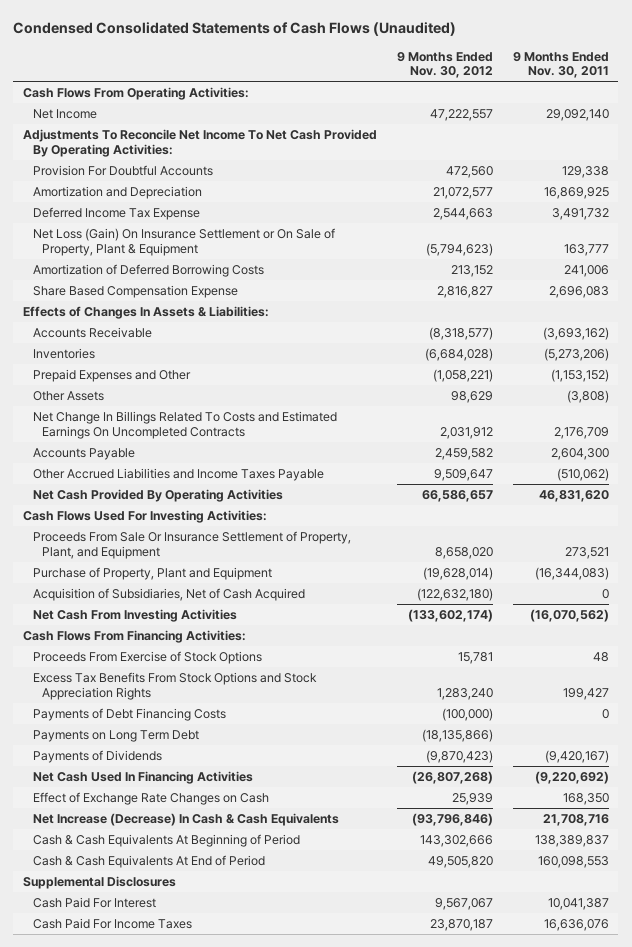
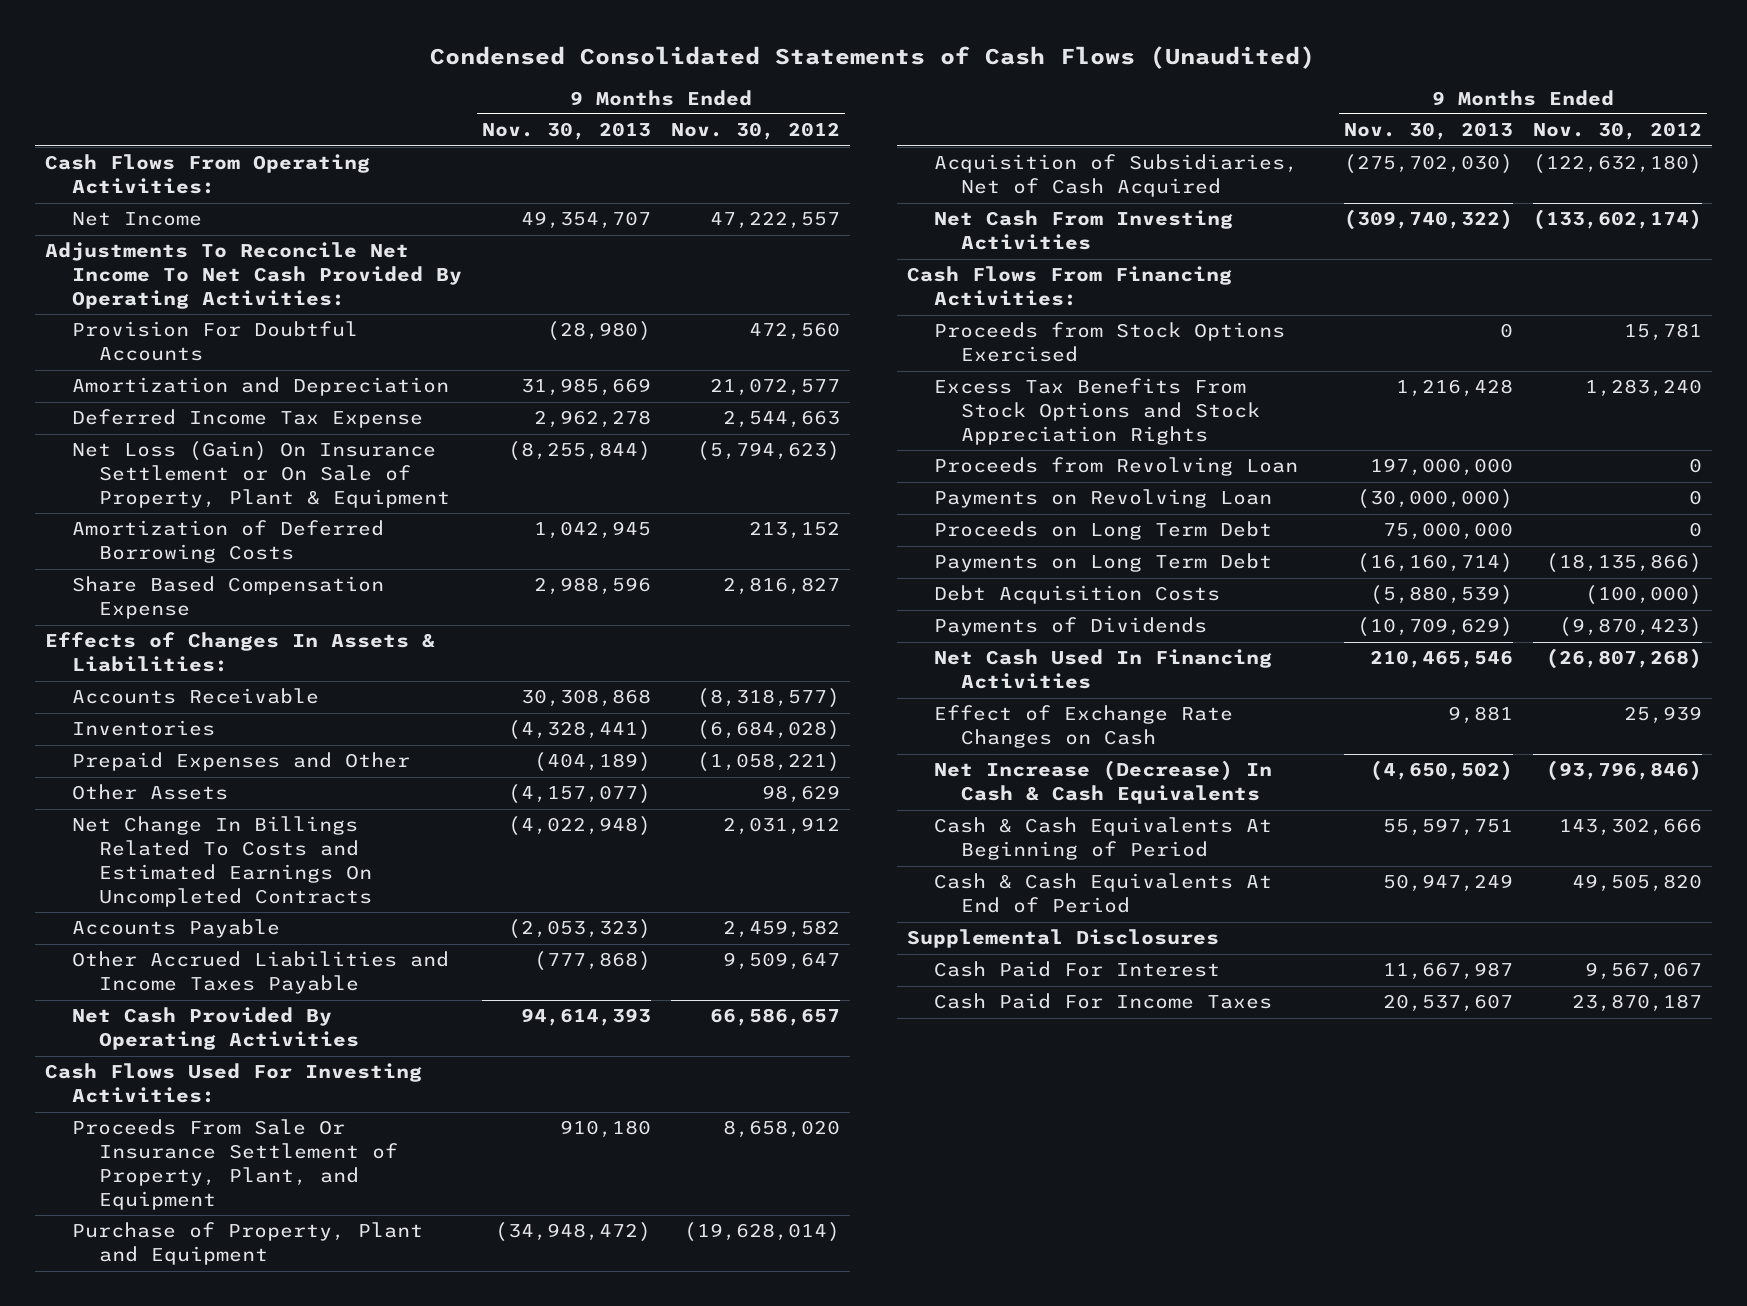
[512,51,609,79] 9 Months Ended Nov. 30, 2011 -> none
none -> [482,122,652,141] Nov. 30, 2013
[32,651,262,665] Proceeds From Exercise of Stock Options -> [933,322,1285,363] Proceeds from Stock Options Exercised
[32,708,226,722] Payments of Debt Financing Costs -> none
none -> [933,457,1298,477] Proceeds from Revolving Loan
none -> [933,489,1272,509] Payments on Revolving Loan
none -> [933,521,1272,541] Proceeds on Long Term Debt
none -> [933,585,1220,605] Debt Acquisition Costs

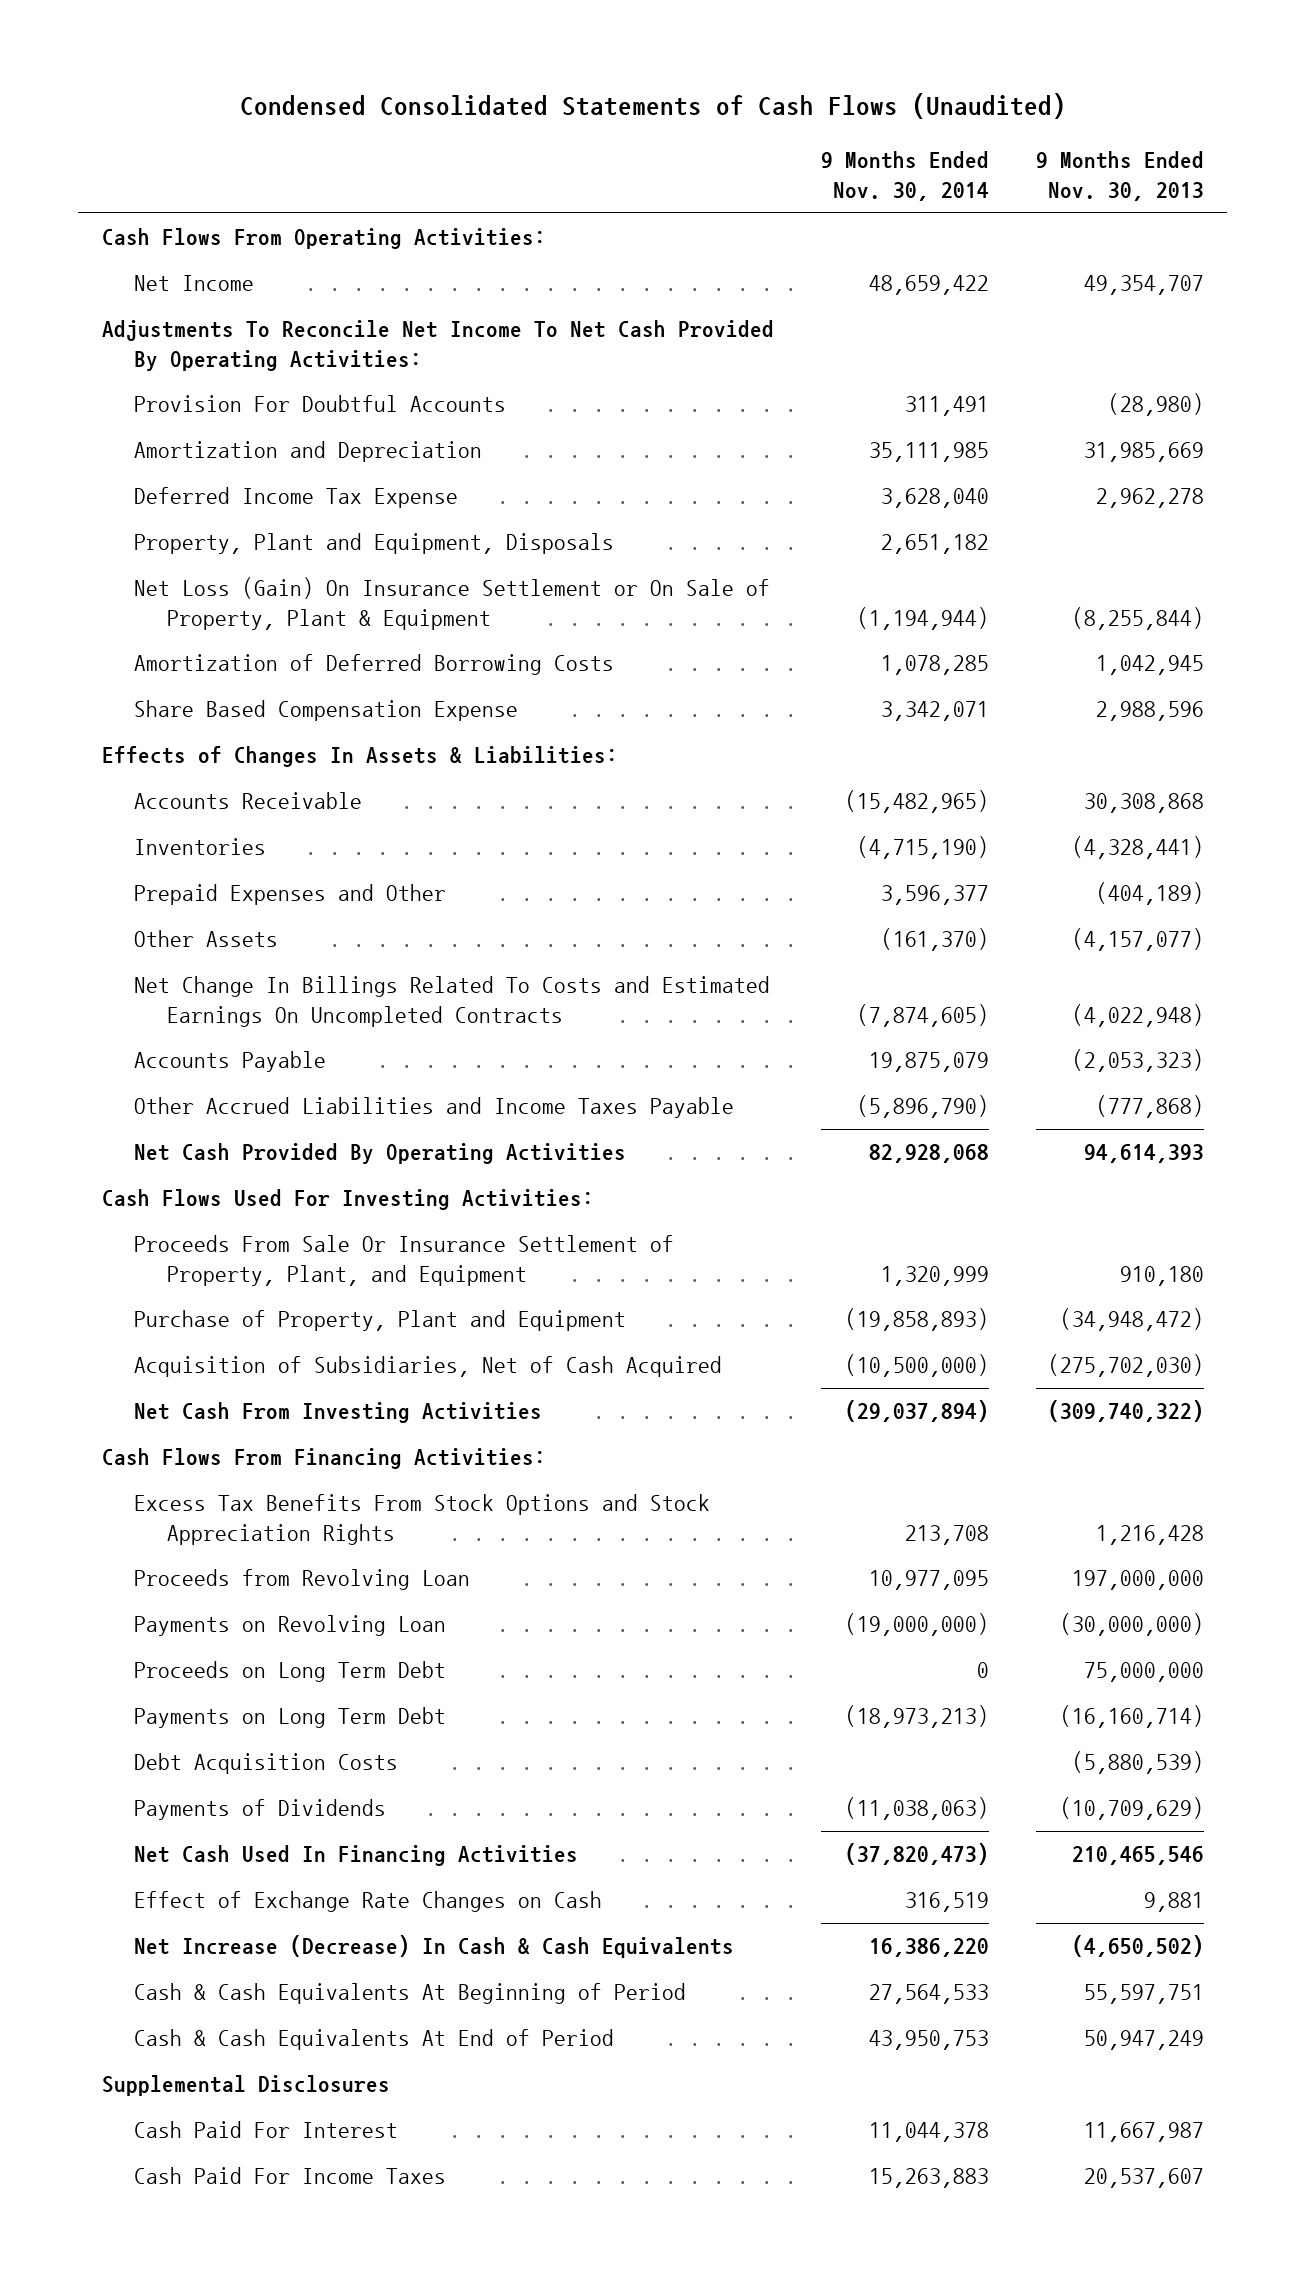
[671,122,841,141] Nov. 30, 2012 -> none
none -> [820,151,989,201] 9 Months Ended Nov. 30, 2014
none -> [134,533,615,555] Property, Plant and Equipment, Disposals
[933,322,1285,363] Proceeds from Stock Options Exercised -> none

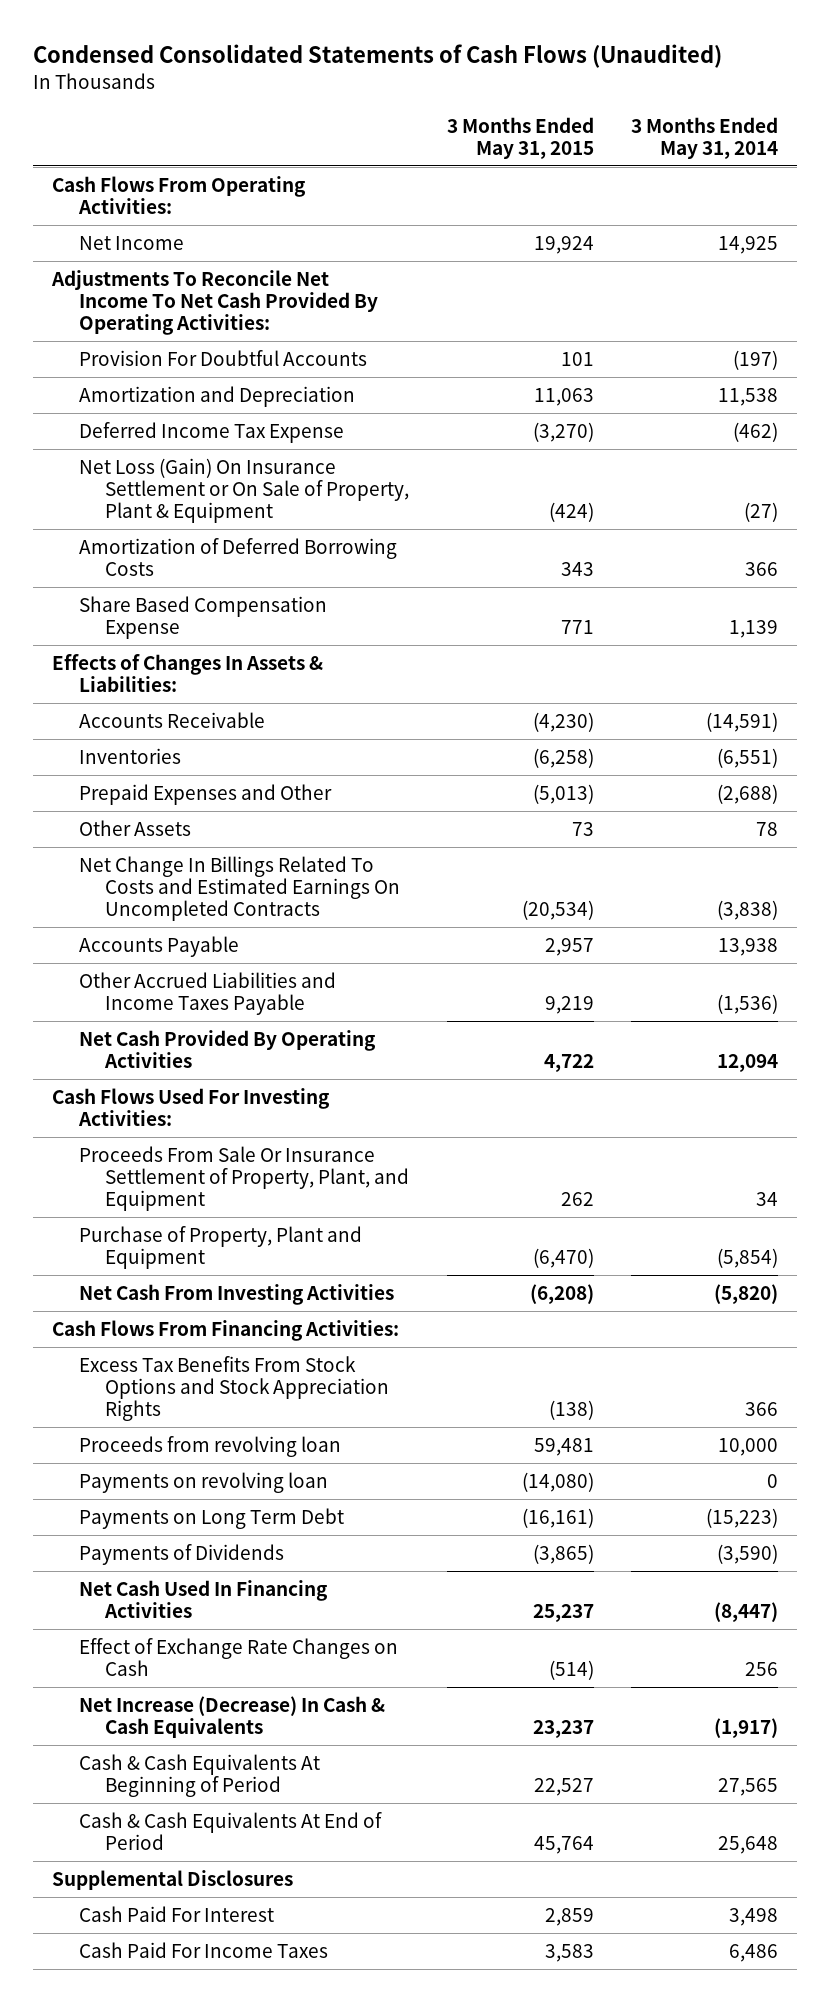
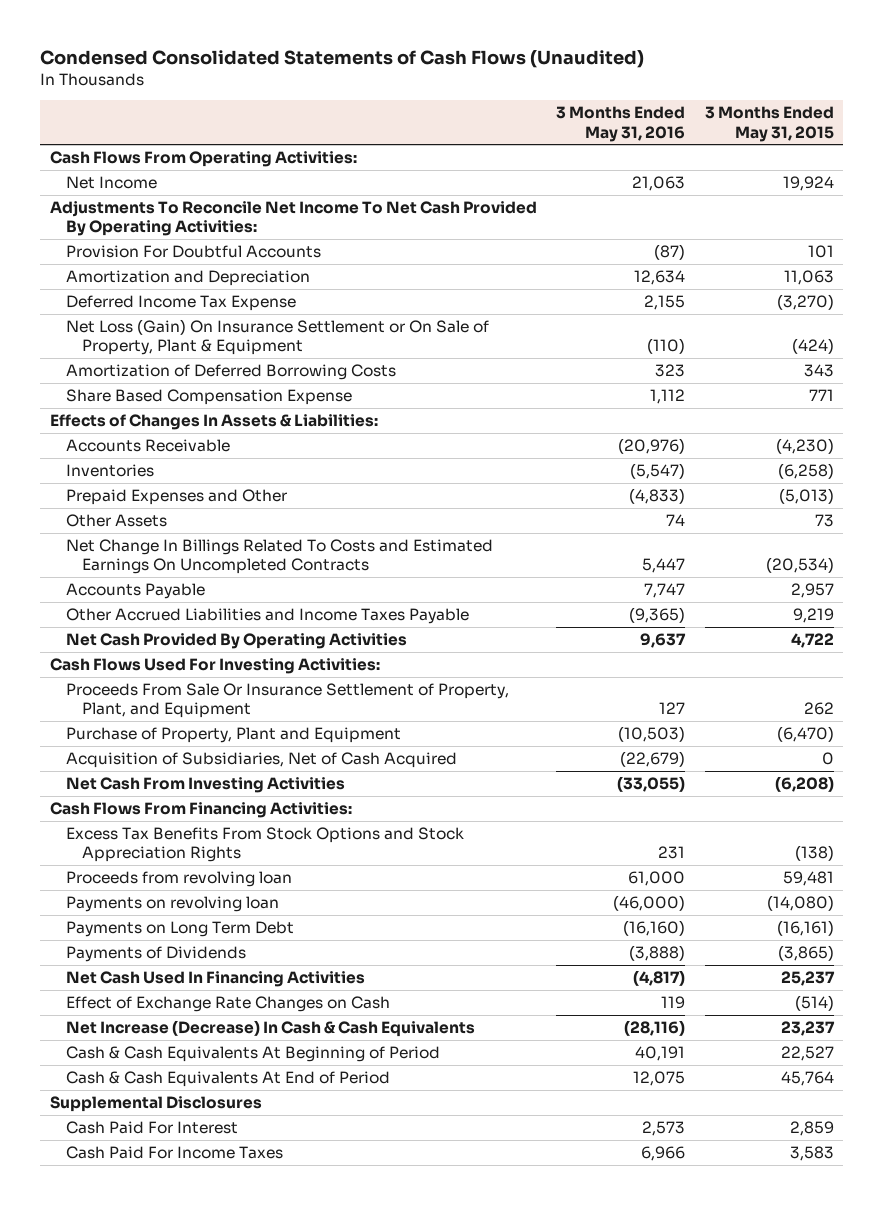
[631,116,779,159] 3 Months Ended May 31, 2014 -> none
none -> [556,106,686,142] 3 Months Ended May 31, 2016
none -> [65,751,457,768] Acquisition of Subsidiaries, Net of Cash Acquired

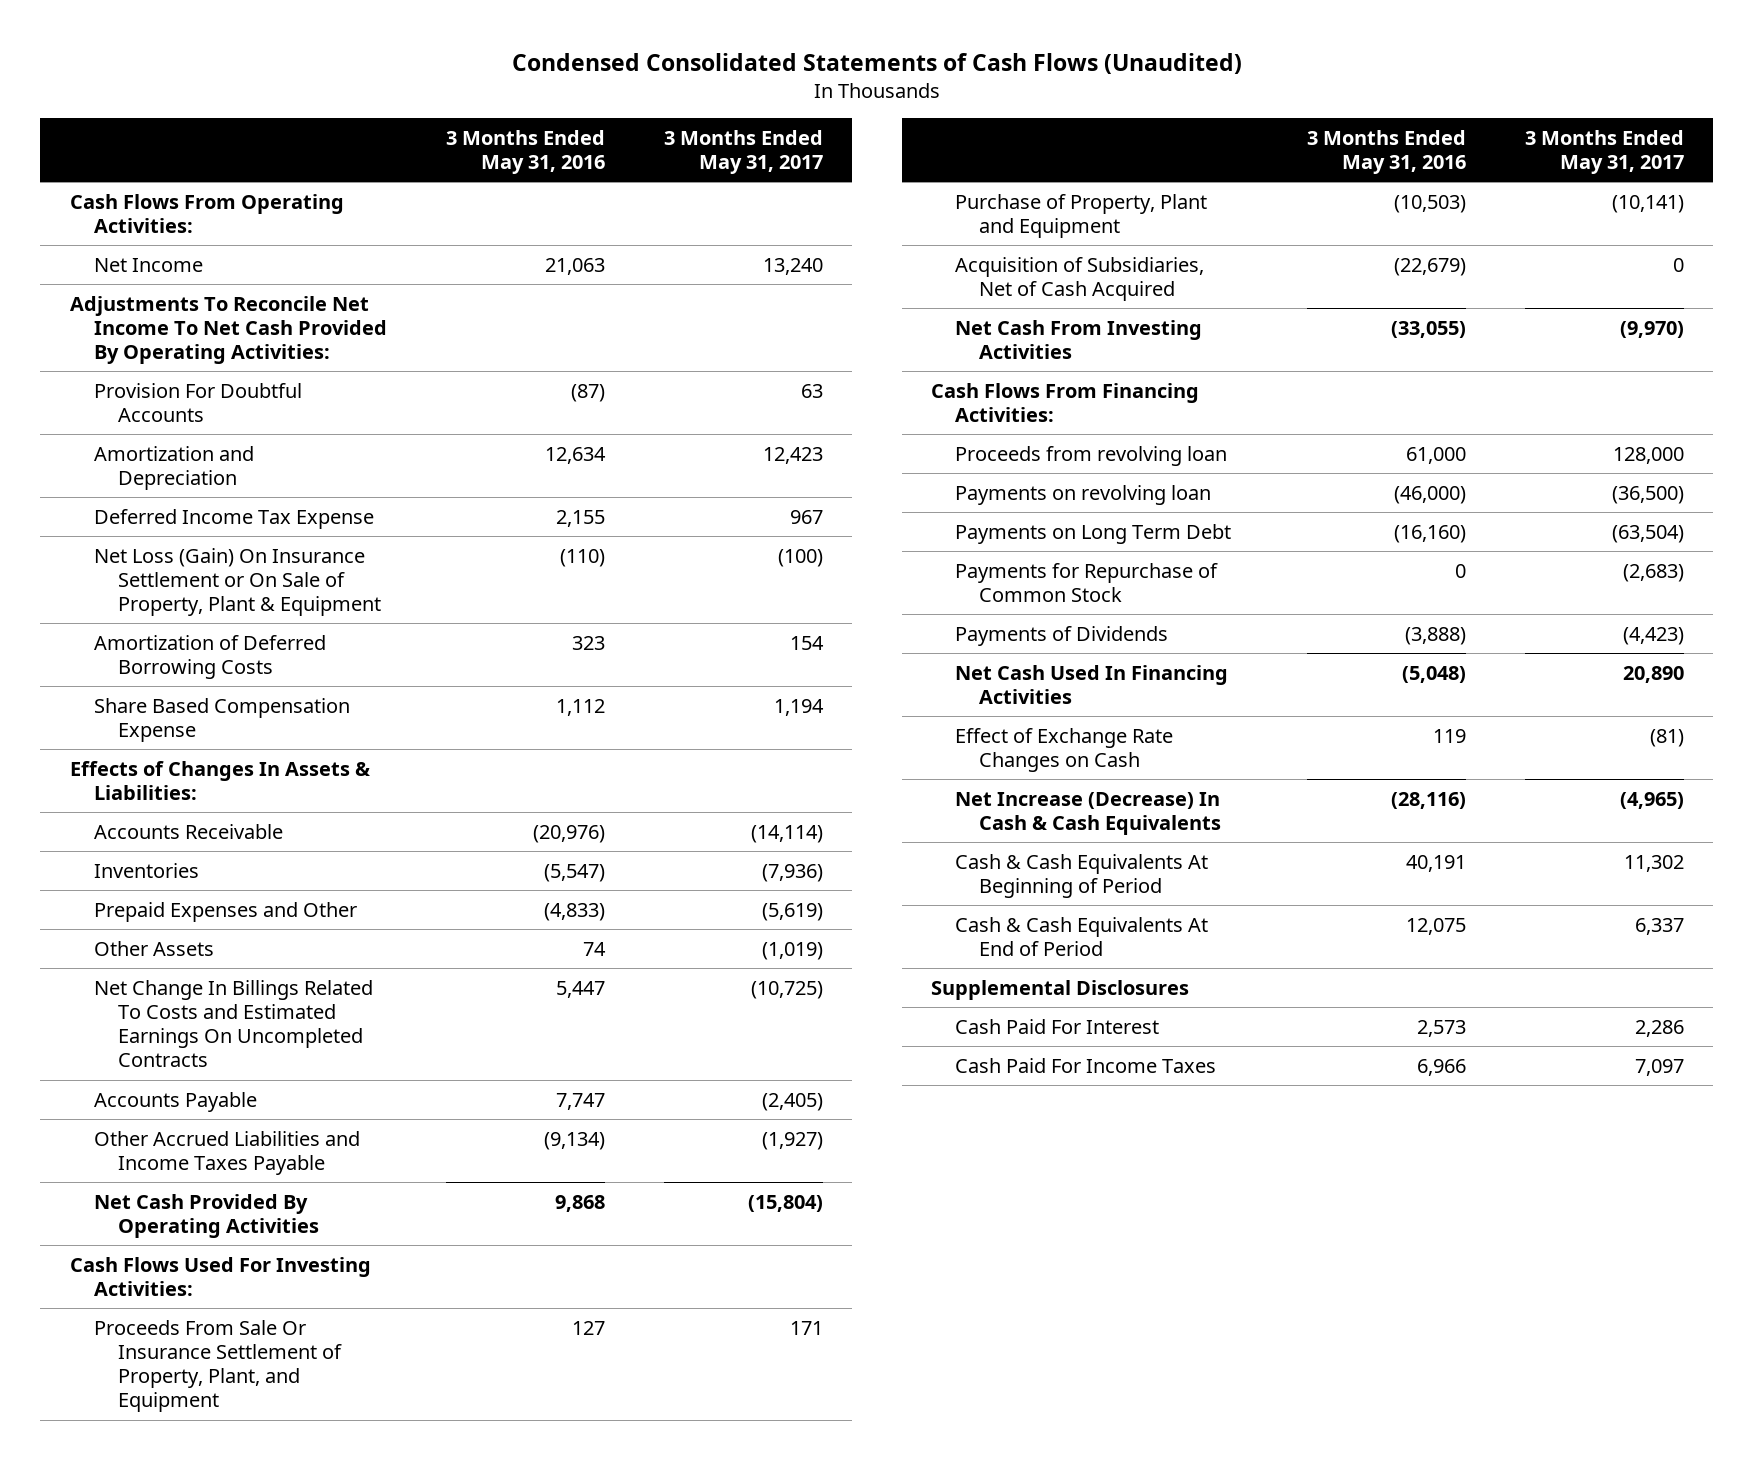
[704,106,834,142] 3 Months Ended May 31, 2015 -> none
none -> [663,129,823,174] 3 Months Ended May 31, 2017
[629,606,686,623] (9,365) -> [543,1131,605,1150] (9,134)
[640,632,687,648] 9,637 -> [554,1194,605,1212] 9,868
[65,826,464,863] Excess Tax Benefits From Stock Options and Stock Appreciation Rights -> none
none -> [954,562,1218,602] Payments for Repurchase of Common Stock
[633,969,686,986] (4,817) -> [1401,665,1466,683] (5,048)

